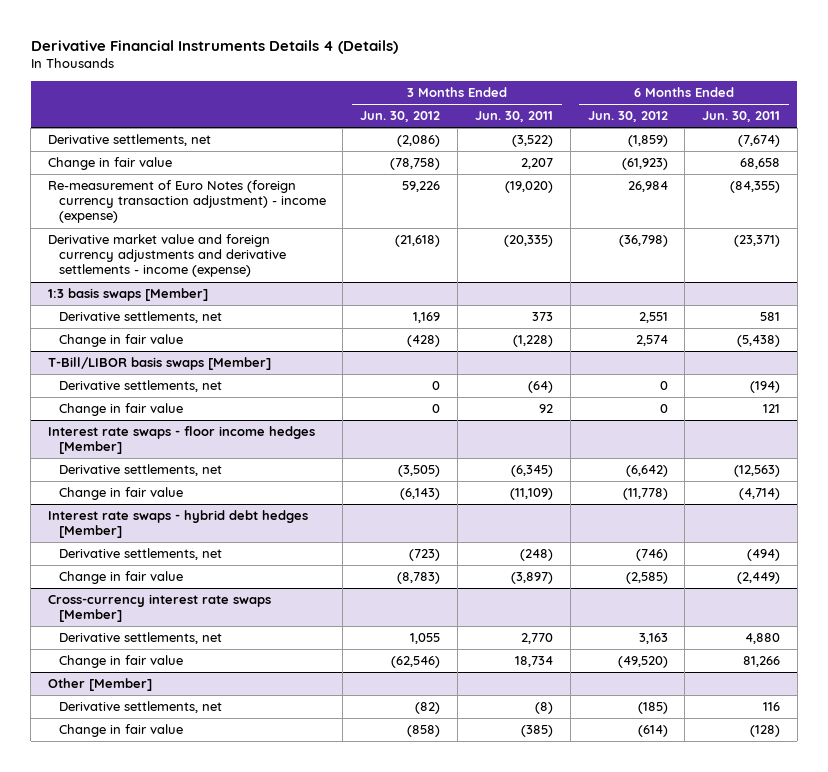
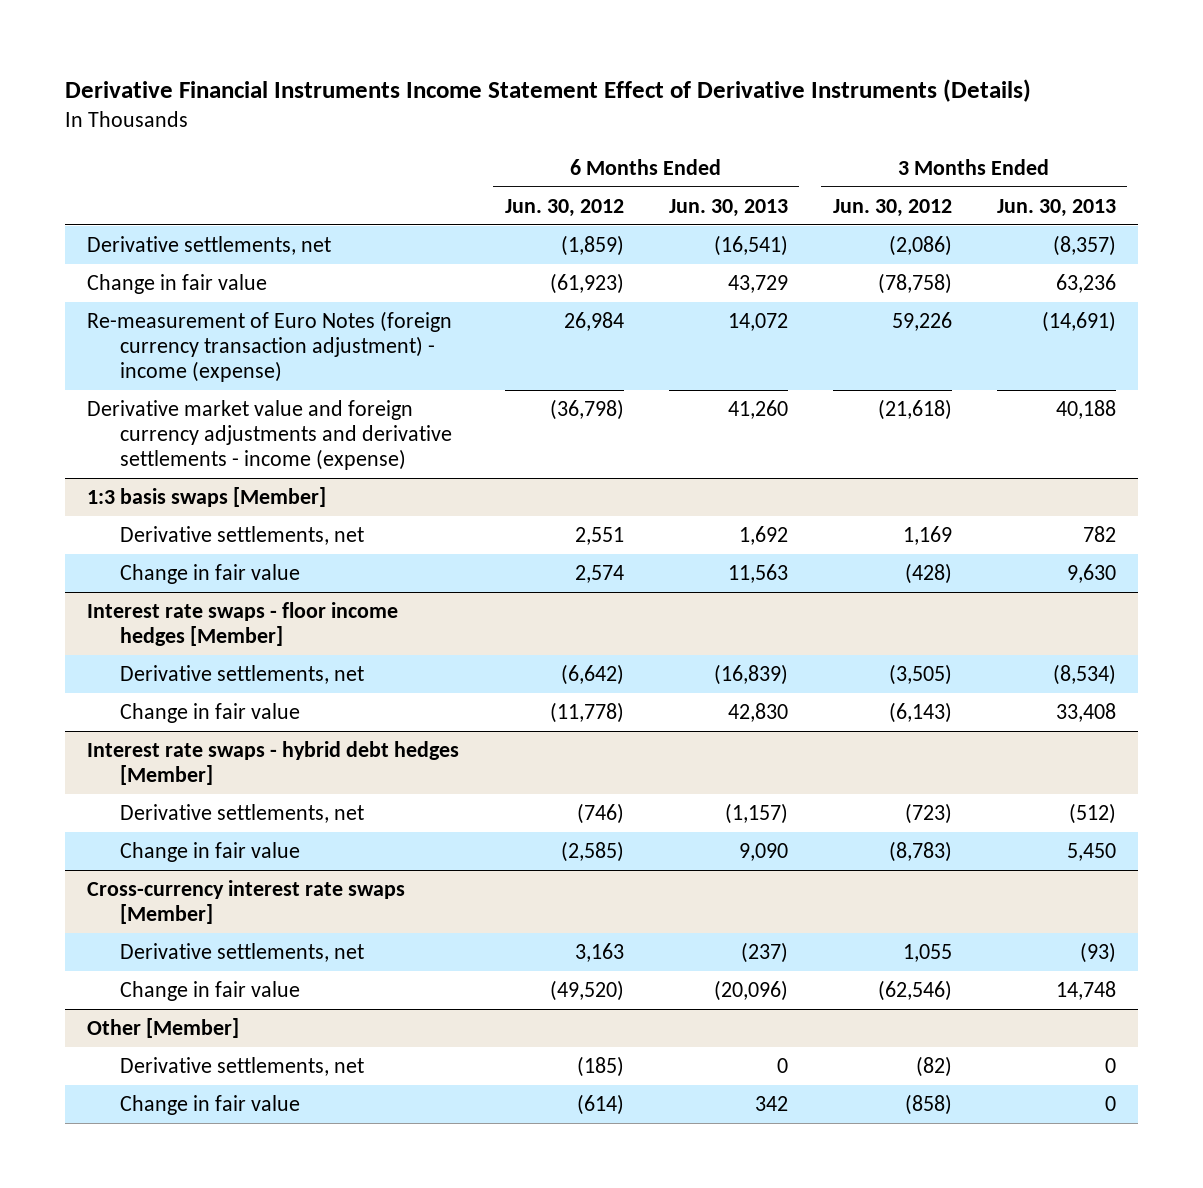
[30,39,398,54] Derivative Financial Instruments Details 4 (Details) -> [64,79,1031,103] Derivative Financial Instruments Income Statement Effect of Derivative Instruments (Details)
[474,111,553,123] Jun. 30, 2011 -> none
[702,111,781,123] Jun. 30, 2011 -> none
none -> [668,198,788,217] Jun. 30, 2013
none -> [996,198,1116,217] Jun. 30, 2013
[47,357,271,371] T-Bill/LIBOR basis swaps [Member] -> none
[58,380,222,393] Derivative settlements, net -> none
[58,403,183,417] Change in fair value -> none

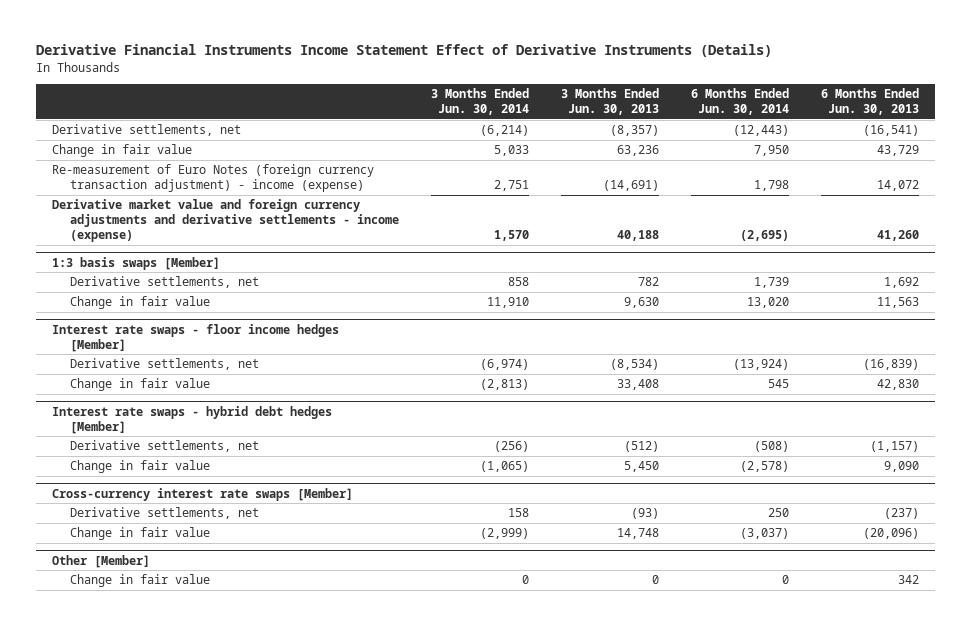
[504,198,624,217] Jun. 30, 2012 -> none
[832,198,952,217] Jun. 30, 2012 -> none
none -> [431,88,530,116] 3 Months Ended Jun. 30, 2014
none -> [691,88,790,116] 6 Months Ended Jun. 30, 2014
[120,1056,365,1076] Derivative settlements, net -> none

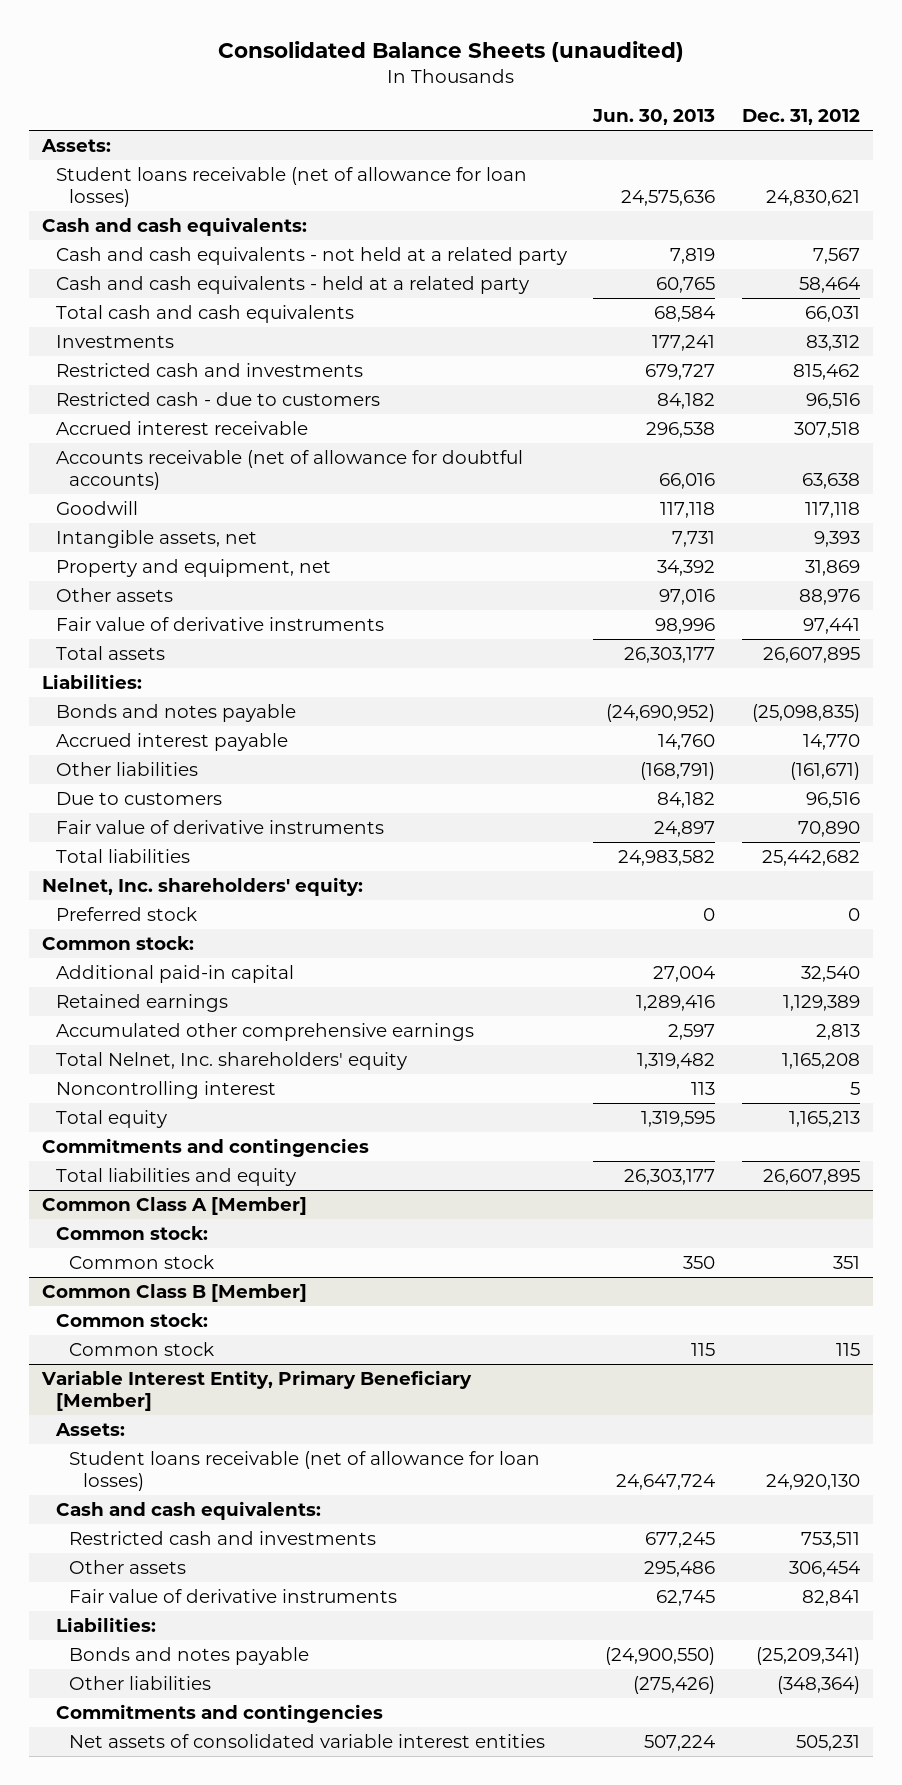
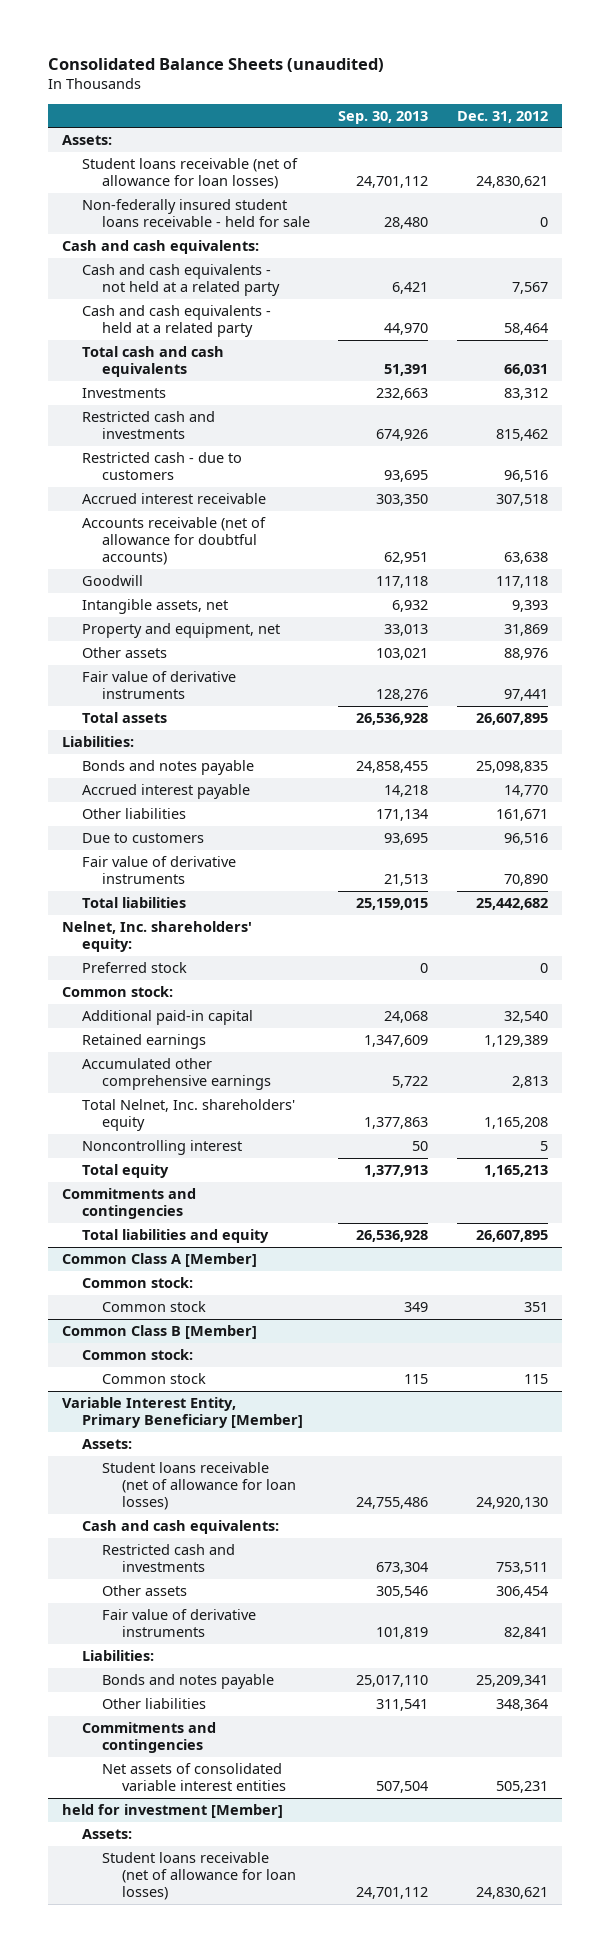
[592,109,716,126] Jun. 30, 2013 -> none
none -> [338,110,429,124] Sep. 30, 2013
none -> [81,198,310,227] Non-federally insured student loans receivable - held for sale
[752,703,861,722] (25,098,835) -> [475,760,548,773] 25,098,835
[790,761,861,780] (161,671) -> [495,808,548,821] 161,671
[756,1646,861,1665] (25,209,341) -> [475,1674,548,1687] 25,209,341
[777,1675,861,1694] (348,364) -> [495,1698,548,1711] 348,364
none -> [61,1803,283,1818] held for investment [Member]
none -> [81,1828,132,1839] Assets:
none -> [101,1851,296,1901] Student loans receivable (net of allowance for loan losses)

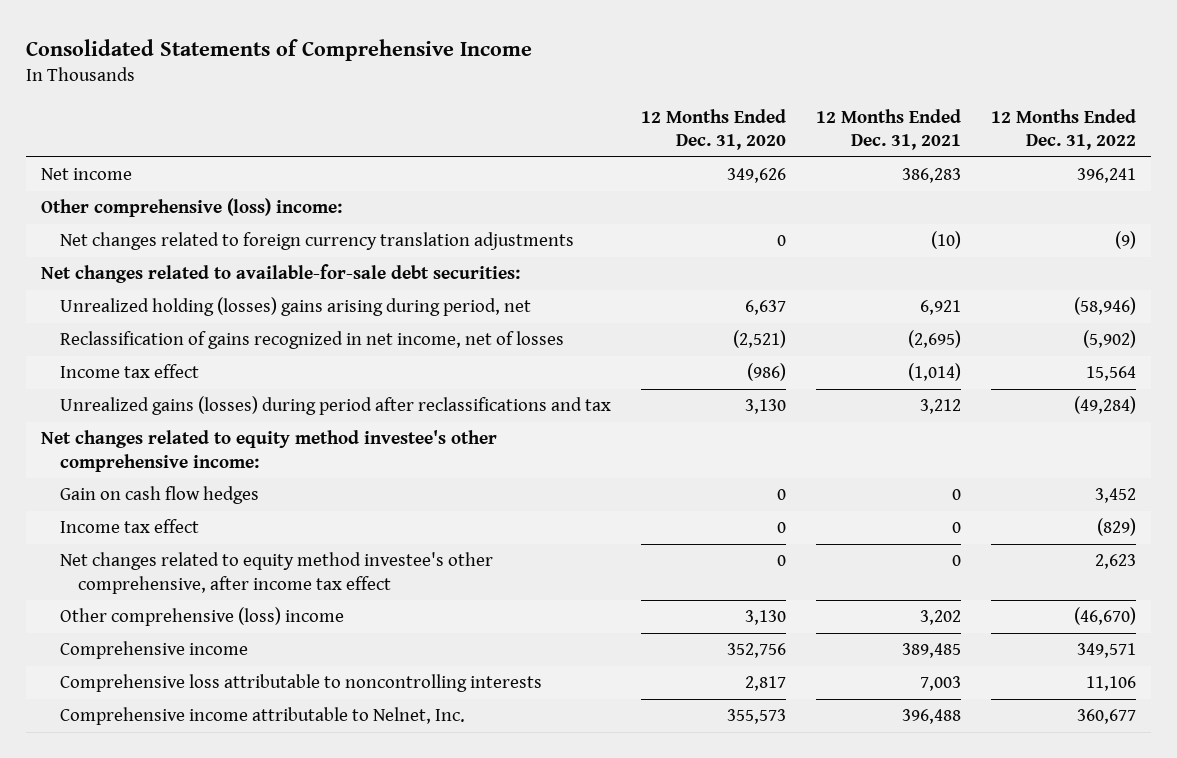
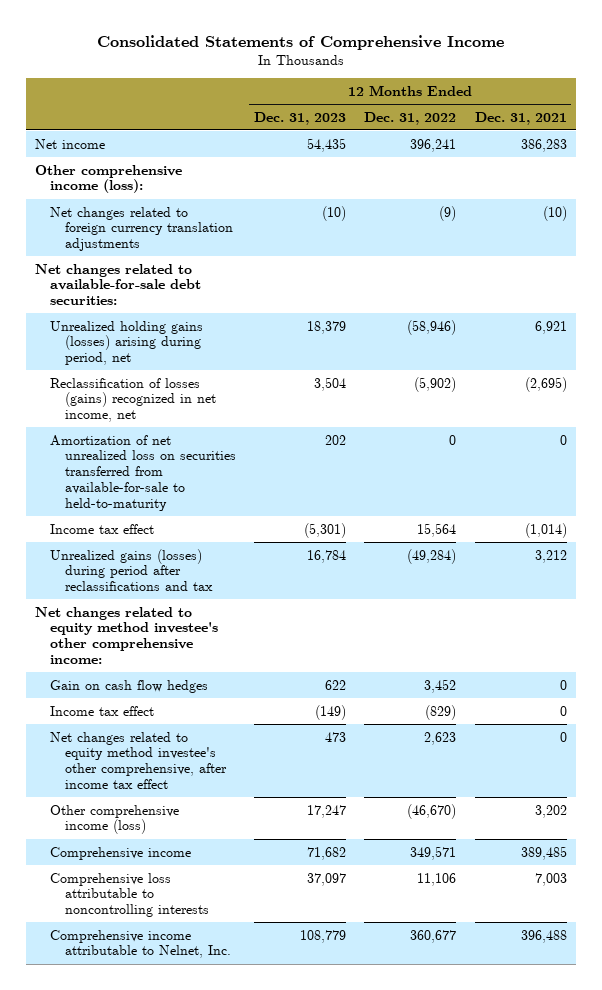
[640,108,786,151] 12 Months Ended Dec. 31, 2020 -> none
none -> [254,111,347,125] Dec. 31, 2023
[41,198,343,218] Other comprehensive (loss) income: -> [35,164,183,194] Other comprehensive income (loss):
[59,297,531,317] Unrealized holding (losses) gains arising during period, net -> [49,320,203,366] Unrealized holding gains (losses) arising during period, net
[59,331,564,350] Reclassification of gains recognized in net income, net of losses -> [49,377,216,423] Reclassification of losses (gains) recognized in net income, net
none -> [49,434,236,511] Amortization of net unrealized loss on securities transferred from available-for-sale to held-to-maturity
[59,607,344,627] Other comprehensive (loss) income -> [49,804,179,835] Other comprehensive income (loss)

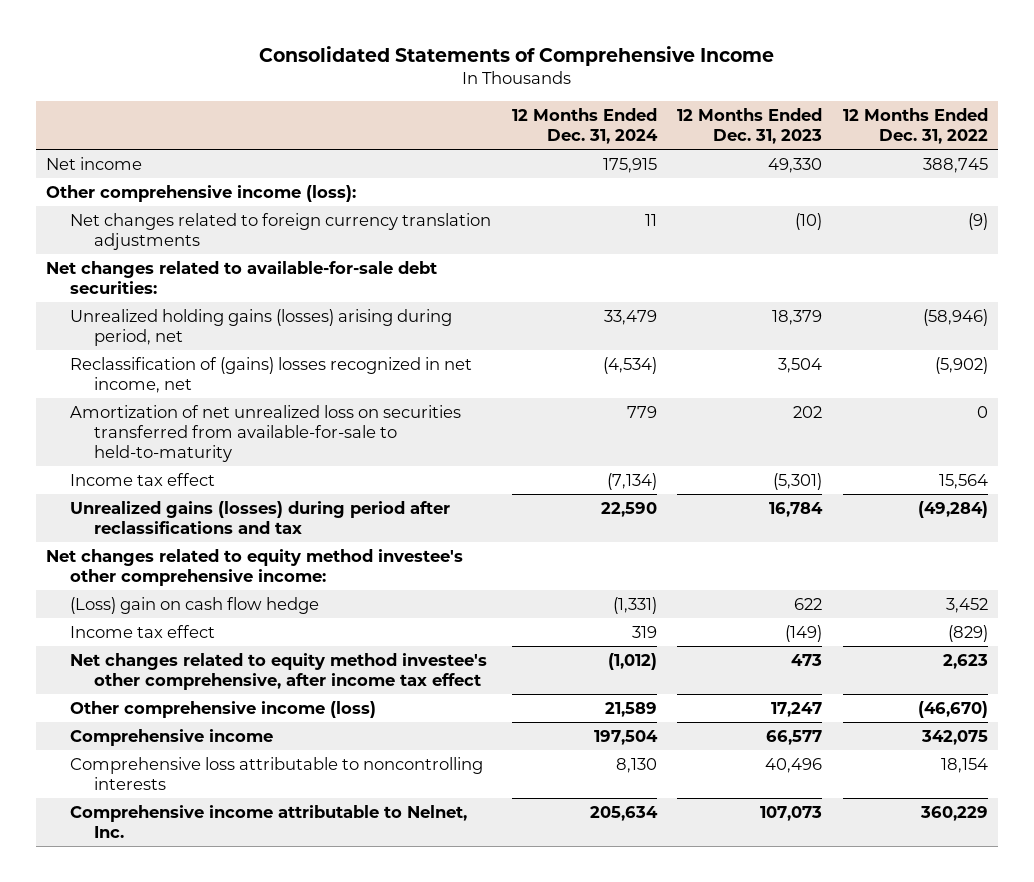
[474,111,567,125] Dec. 31, 2021 -> none
none -> [511,107,658,144] 12 Months Ended Dec. 31, 2024
[307,137,347,152] 54,435 -> [768,157,823,173] 49,330
[410,138,457,152] 396,241 -> [922,157,988,173] 388,745
[49,377,216,423] Reclassification of losses (gains) recognized in net income, net -> [69,356,472,393] Reclassification of (gains) losses recognized in net income, net
[49,679,208,693] Gain on cash flow hedges -> [69,596,319,614] (Loss) gain on cash flow hedge
[307,846,347,860] 71,682 -> [766,729,823,745] 66,577
[410,845,457,860] 349,571 -> [920,729,988,745] 342,075
[307,872,347,886] 37,097 -> [765,757,823,773] 40,496
[417,872,457,886] 11,106 -> [940,757,988,773] 18,154
[300,929,347,943] 108,779 -> [760,805,823,821] 107,073
[410,929,457,943] 360,677 -> [919,805,988,821] 360,229

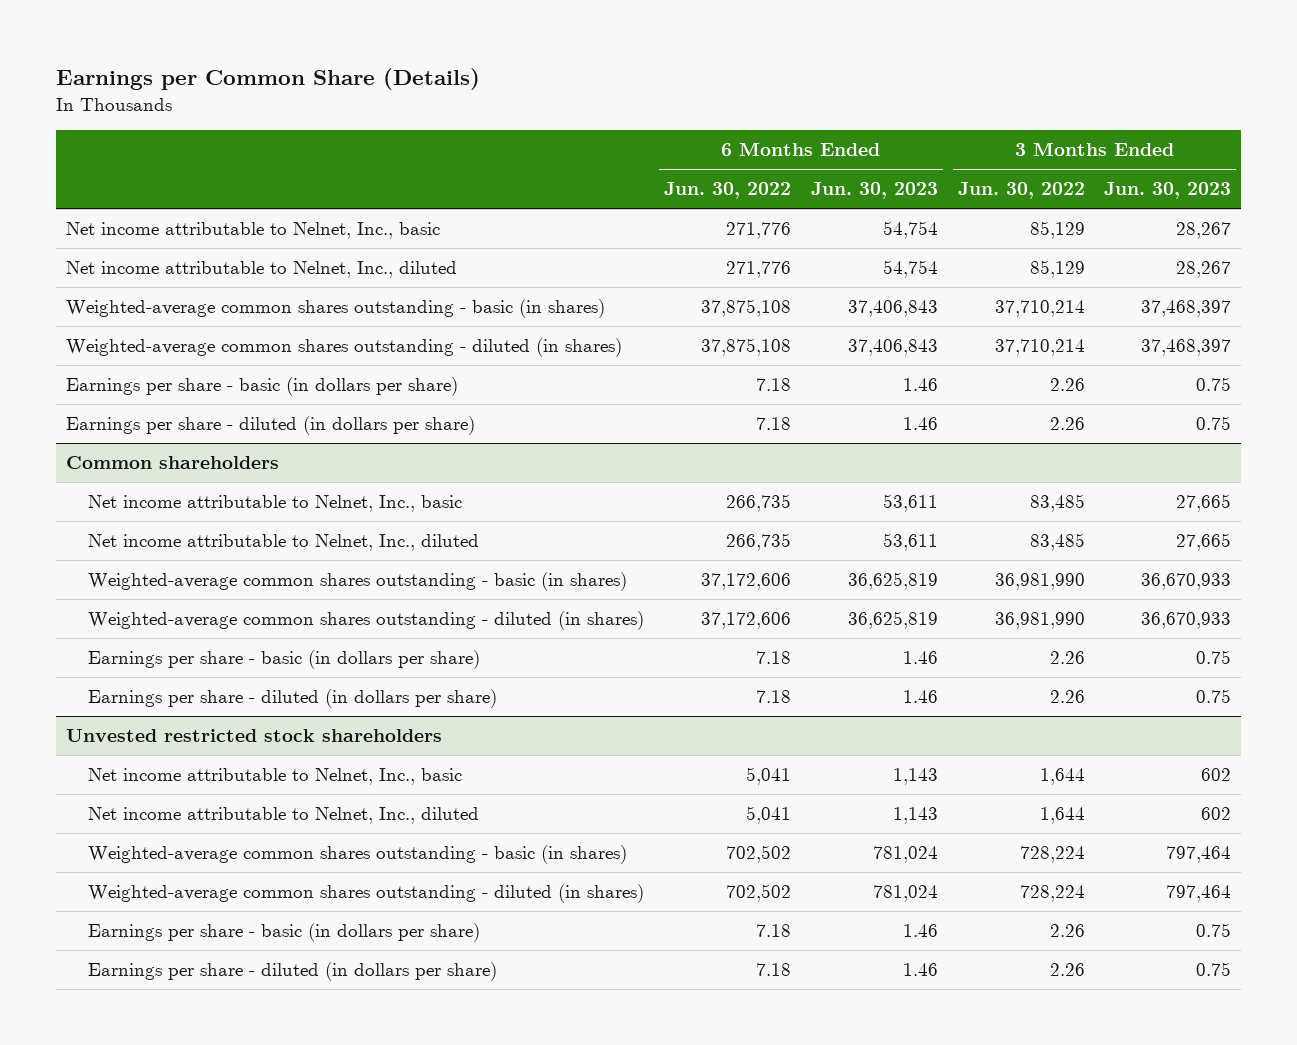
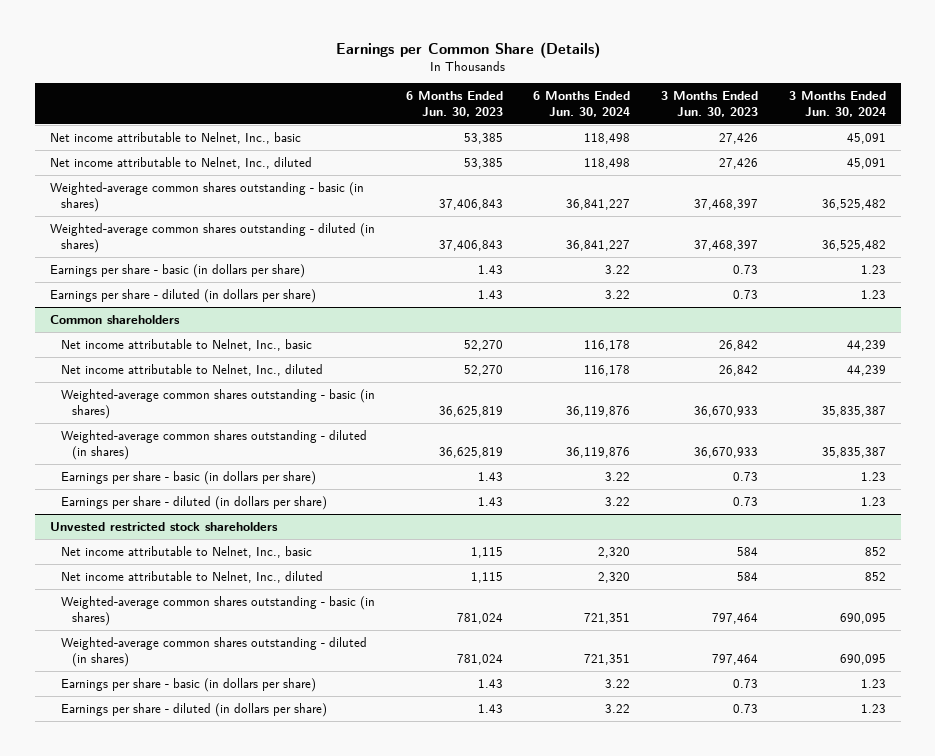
[663,182,791,200] Jun. 30, 2022 -> none
[957,182,1085,200] Jun. 30, 2022 -> none
none -> [533,91,631,118] 6 Months Ended Jun. 30, 2024
none -> [788,91,886,118] 3 Months Ended Jun. 30, 2024
[882,221,938,240] 54,754 -> [463,132,503,144] 53,385
[1176,222,1232,240] 28,267 -> [718,132,758,144] 27,426
[882,260,938,279] 54,754 -> [463,157,503,169] 53,385
[1176,261,1232,279] 28,267 -> [718,157,758,169] 27,426
[902,378,938,392] 1.46 -> [477,264,503,274] 1.43
[1196,377,1232,392] 0.75 -> [732,264,758,274] 0.73
[902,417,938,431] 1.46 -> [477,289,503,299] 1.43
[1196,416,1232,431] 0.75 -> [732,289,758,299] 0.73
[882,494,938,513] 53,611 -> [463,339,503,351] 52,270
[1176,494,1232,513] 27,665 -> [718,339,758,351] 26,842
[882,533,938,552] 53,611 -> [463,364,503,376] 52,270
[1176,533,1232,552] 27,665 -> [718,364,758,376] 26,842
[902,651,938,665] 1.46 -> [477,471,503,481] 1.43
[1196,650,1232,665] 0.75 -> [732,471,758,481] 0.73
[902,690,938,704] 1.46 -> [477,496,503,506] 1.43
[1196,689,1232,704] 0.75 -> [732,496,758,506] 0.73
[892,768,938,786] 1,143 -> [470,546,503,558] 1,115
[1201,768,1232,782] 602 -> [736,546,758,556] 584
[892,807,938,825] 1,143 -> [470,571,503,583] 1,115
[1201,807,1232,821] 602 -> [736,571,758,581] 584
[902,924,938,938] 1.46 -> [477,678,503,688] 1.43
[1196,923,1232,938] 0.75 -> [732,678,758,688] 0.73
[902,963,938,977] 1.46 -> [477,703,503,713] 1.43
[1196,962,1232,977] 0.75 -> [732,703,758,713] 0.73

